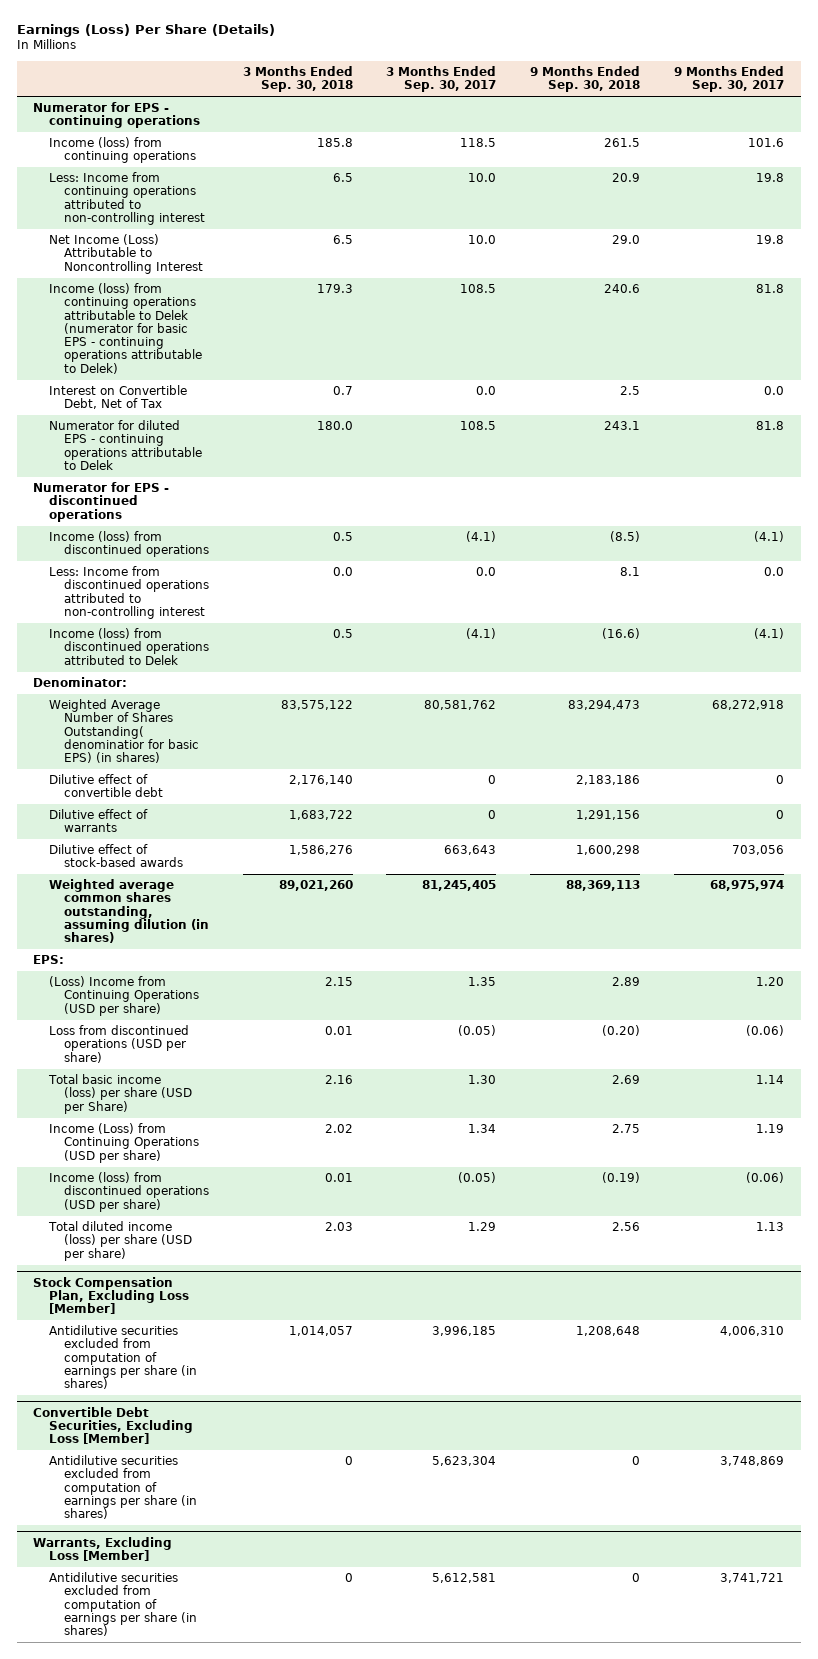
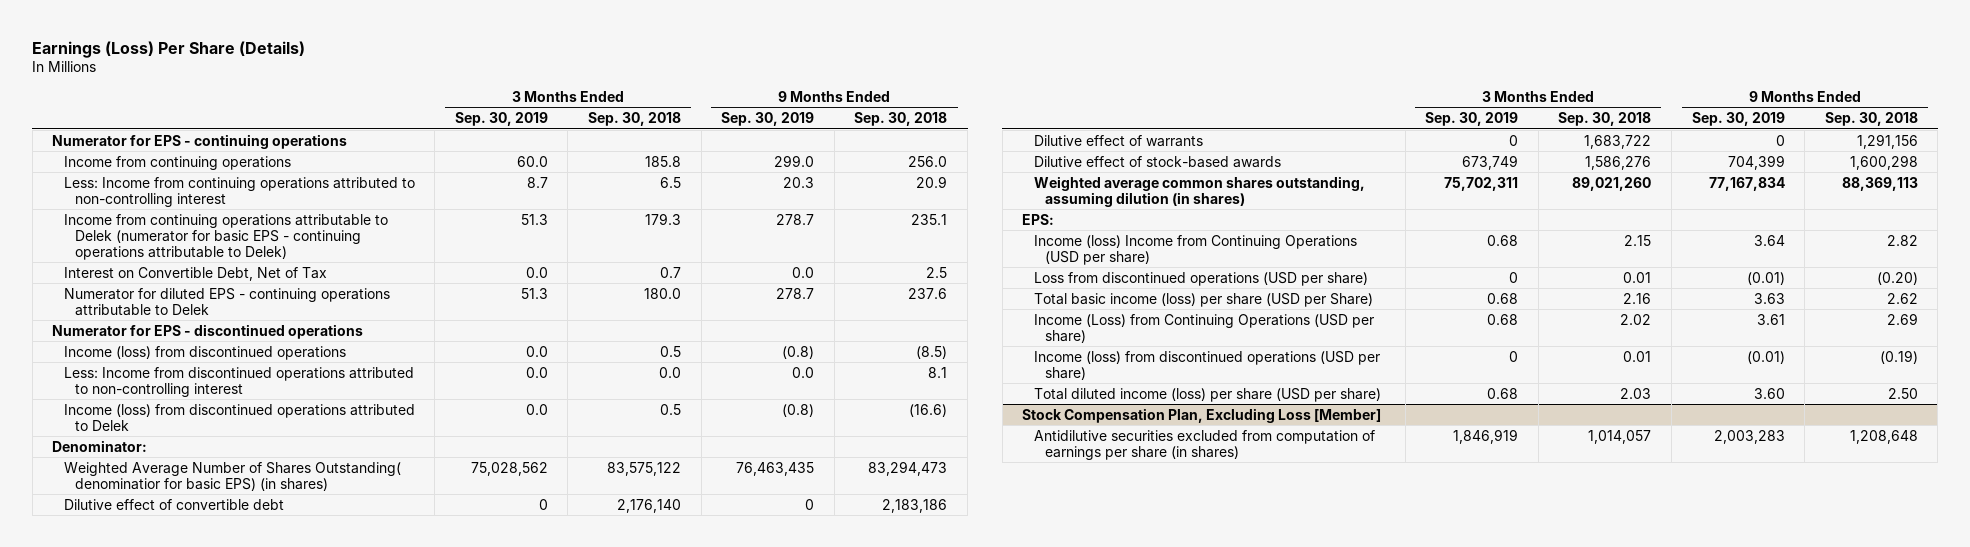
[386,65,497,93] 3 Months Ended Sep. 30, 2017 -> none
[674,65,785,93] 9 Months Ended Sep. 30, 2017 -> none
none -> [454,112,548,127] Sep. 30, 2019
none -> [721,112,815,127] Sep. 30, 2019
[48,137,196,164] Income (loss) from continuing operations -> [63,155,291,170] Income from continuing operations
[604,138,641,148] 261.5 -> [908,155,948,167] 256.0
[48,234,203,274] Net Income (Loss) Attributable to Noncontrolling Interest -> none
[48,283,202,374] Income (loss) from continuing operations attributable to Delek (numerator for basic EPS - continuing operations attributable to Delek) -> [63,213,388,260] Income from continuing operations attributable to Delek (numerator for basic EPS - continuing operations attributable to Delek)
[604,284,641,294] 240.6 -> [911,213,948,225] 235.1
[604,421,641,431] 243.1 -> [908,287,948,299] 237.6
[48,976,199,1016] (Loss) Income from Continuing Operations (USD per share) -> [1033,234,1357,265] Income (loss) Income from Continuing Operations (USD per share)
[612,977,641,987] 2.89 -> [1886,234,1918,246] 2.82
[612,1075,641,1085] 2.69 -> [1886,292,1918,304] 2.62
[612,1124,641,1134] 2.75 -> [1886,312,1918,325] 2.69
[612,1222,641,1232] 2.56 -> [1887,387,1918,399] 2.50
[33,1406,193,1445] Convertible Debt Securities, Excluding Loss [Member] -> none
[48,1455,197,1520] Antidilutive securities excluded from computation of earnings per share (in shares) -> none
[33,1536,173,1562] Warrants, Excluding Loss [Member] -> none
[48,1572,197,1637] Antidilutive securities excluded from computation of earnings per share (in shares) -> none

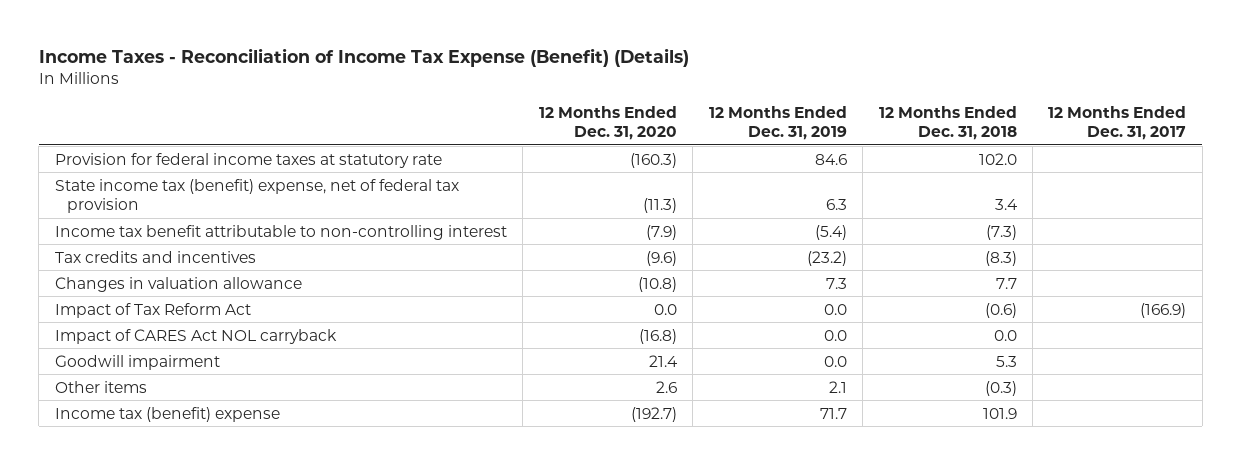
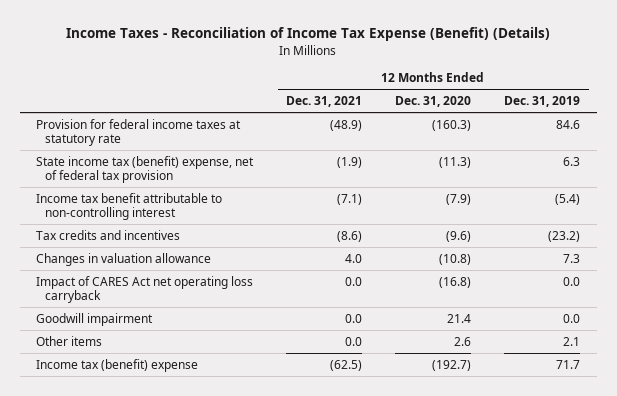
[878,105,1017,141] 12 Months Ended Dec. 31, 2018 -> none
[1048,105,1187,141] 12 Months Ended Dec. 31, 2017 -> none
none -> [286,96,363,108] Dec. 31, 2021
[54,302,251,318] Impact of Tax Reform Act -> none
[54,328,337,344] Impact of CARES Act NOL carryback -> [36,275,254,304] Impact of CARES Act net operating loss carryback

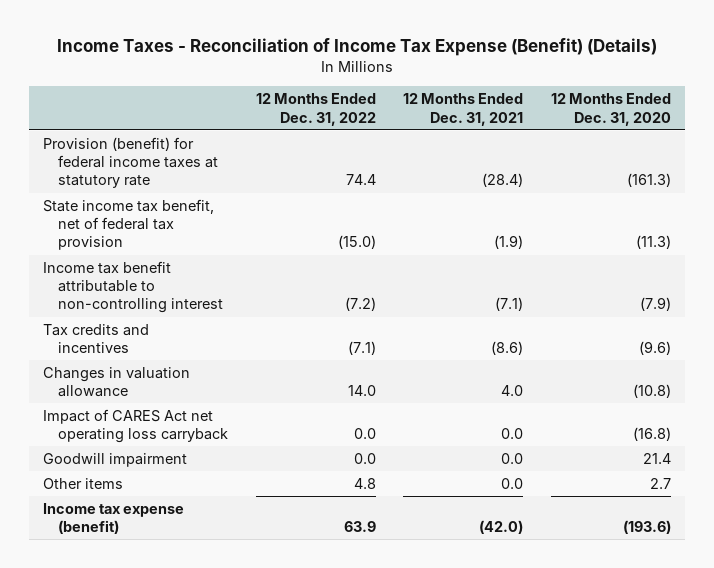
[504,96,581,108] Dec. 31, 2019 -> none
none -> [255,93,376,126] 12 Months Ended Dec. 31, 2022
[36,118,242,147] Provision for federal income taxes at statutory rate -> [43,136,219,189] Provision (benefit) for federal income taxes at statutory rate
[330,119,363,131] (48.9) -> [482,173,524,188] (28.4)
[432,119,472,131] (160.3) -> [627,173,672,188] (161.3)
[36,155,255,184] State income tax (benefit) expense, net of federal tax provision -> [43,198,215,251] State income tax benefit, net of federal tax provision
[454,336,472,346] 2.6 -> [650,477,672,489] 2.7
[36,358,199,372] Income tax (benefit) expense -> [43,502,185,535] Income tax expense (benefit)
[330,359,363,371] (62.5) -> [479,520,524,535] (42.0)
[432,359,472,371] (192.7) -> [623,520,672,535] (193.6)

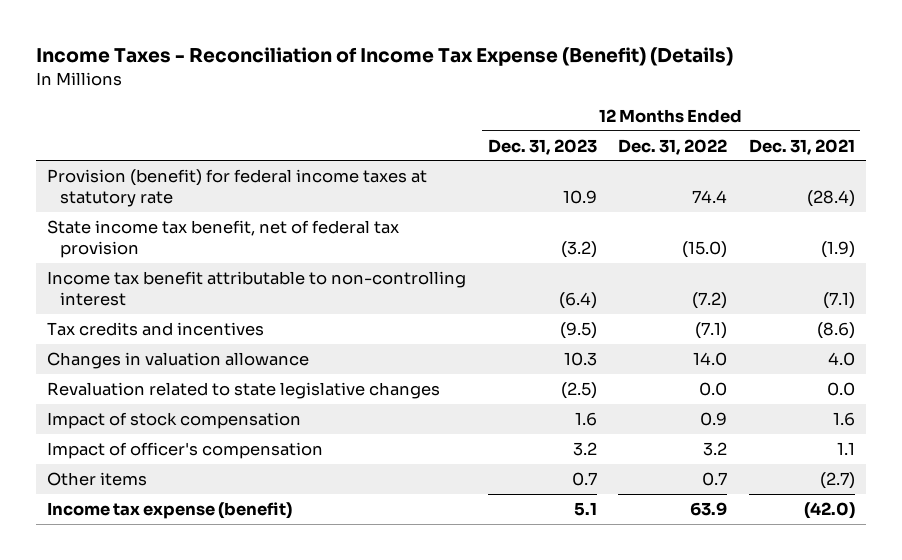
[551,93,672,126] 12 Months Ended Dec. 31, 2020 -> none
none -> [487,138,597,155] Dec. 31, 2023
[43,408,229,444] Impact of CARES Act net operating loss carryback -> none
[43,452,188,467] Goodwill impairment -> none
none -> [47,381,441,399] Revaluation related to state legislative changes
none -> [47,411,302,429] Impact of stock compensation
none -> [47,441,324,459] Impact of officer's compensation
[353,477,376,489] 4.8 -> [702,471,728,486] 0.7
[501,477,524,489] 0.0 -> [819,471,855,489] (2.7)

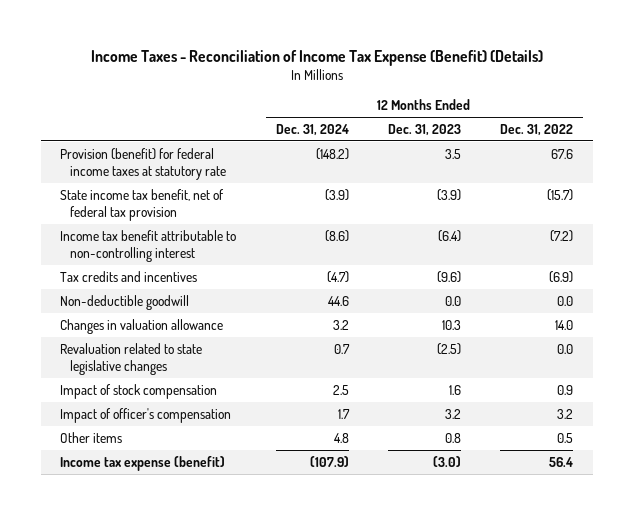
[748,138,855,155] Dec. 31, 2021 -> none
none -> [275,123,349,136] Dec. 31, 2024
[562,190,597,205] 10.9 -> [444,148,461,159] 3.5
[692,190,728,204] 74.4 -> [550,148,573,159] 67.6
[560,241,597,259] (3.2) -> [436,188,461,201] (3.9)
[682,241,728,259] (15.0) -> [546,188,573,201] (15.7)
[559,321,597,339] (9.5) -> [436,270,461,283] (9.6)
[695,321,728,339] (7.1) -> [548,270,573,283] (6.9)
none -> [60,294,190,310] Non-deductible goodwill
[571,471,597,486] 0.7 -> [444,432,461,443] 0.8
[702,471,728,486] 0.7 -> [556,432,573,443] 0.5
[573,501,597,516] 5.1 -> [432,455,461,467] (3.0)
[690,501,728,516] 63.9 -> [548,456,573,467] 56.4

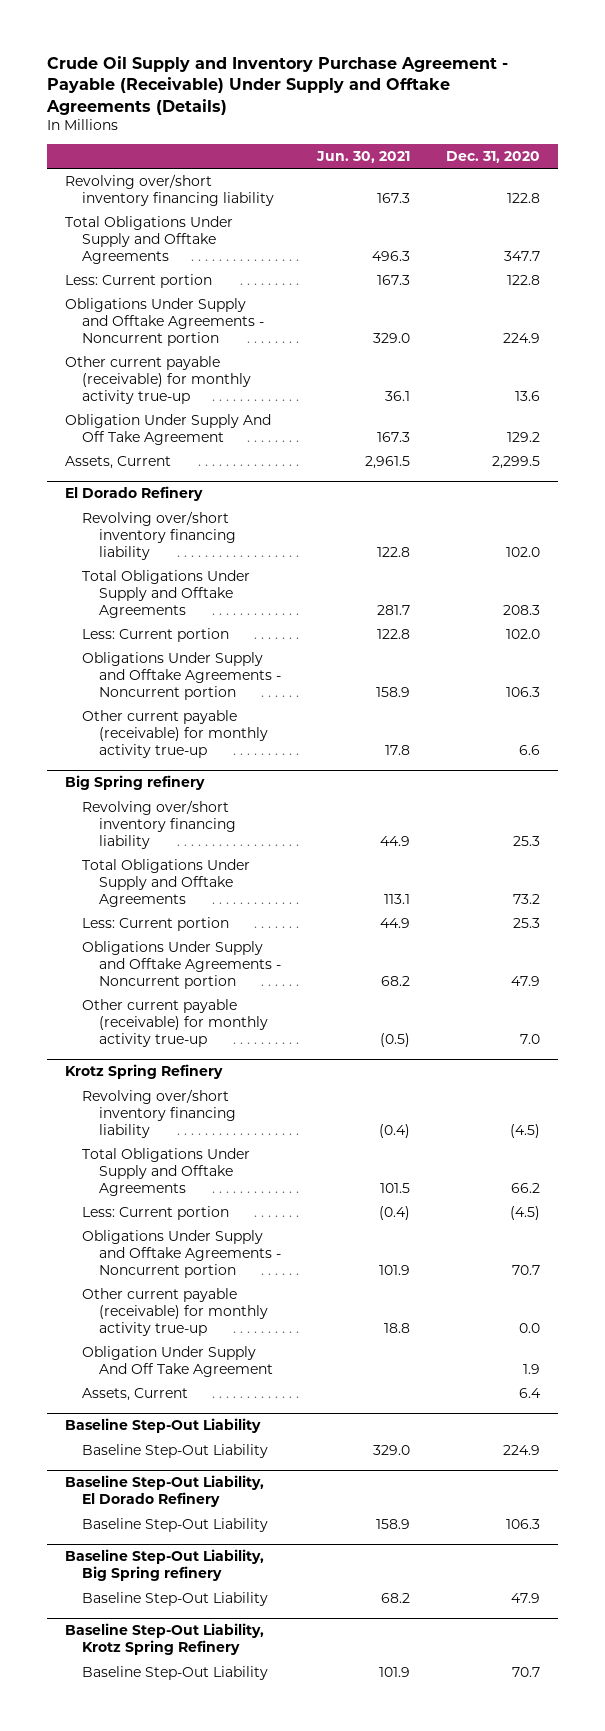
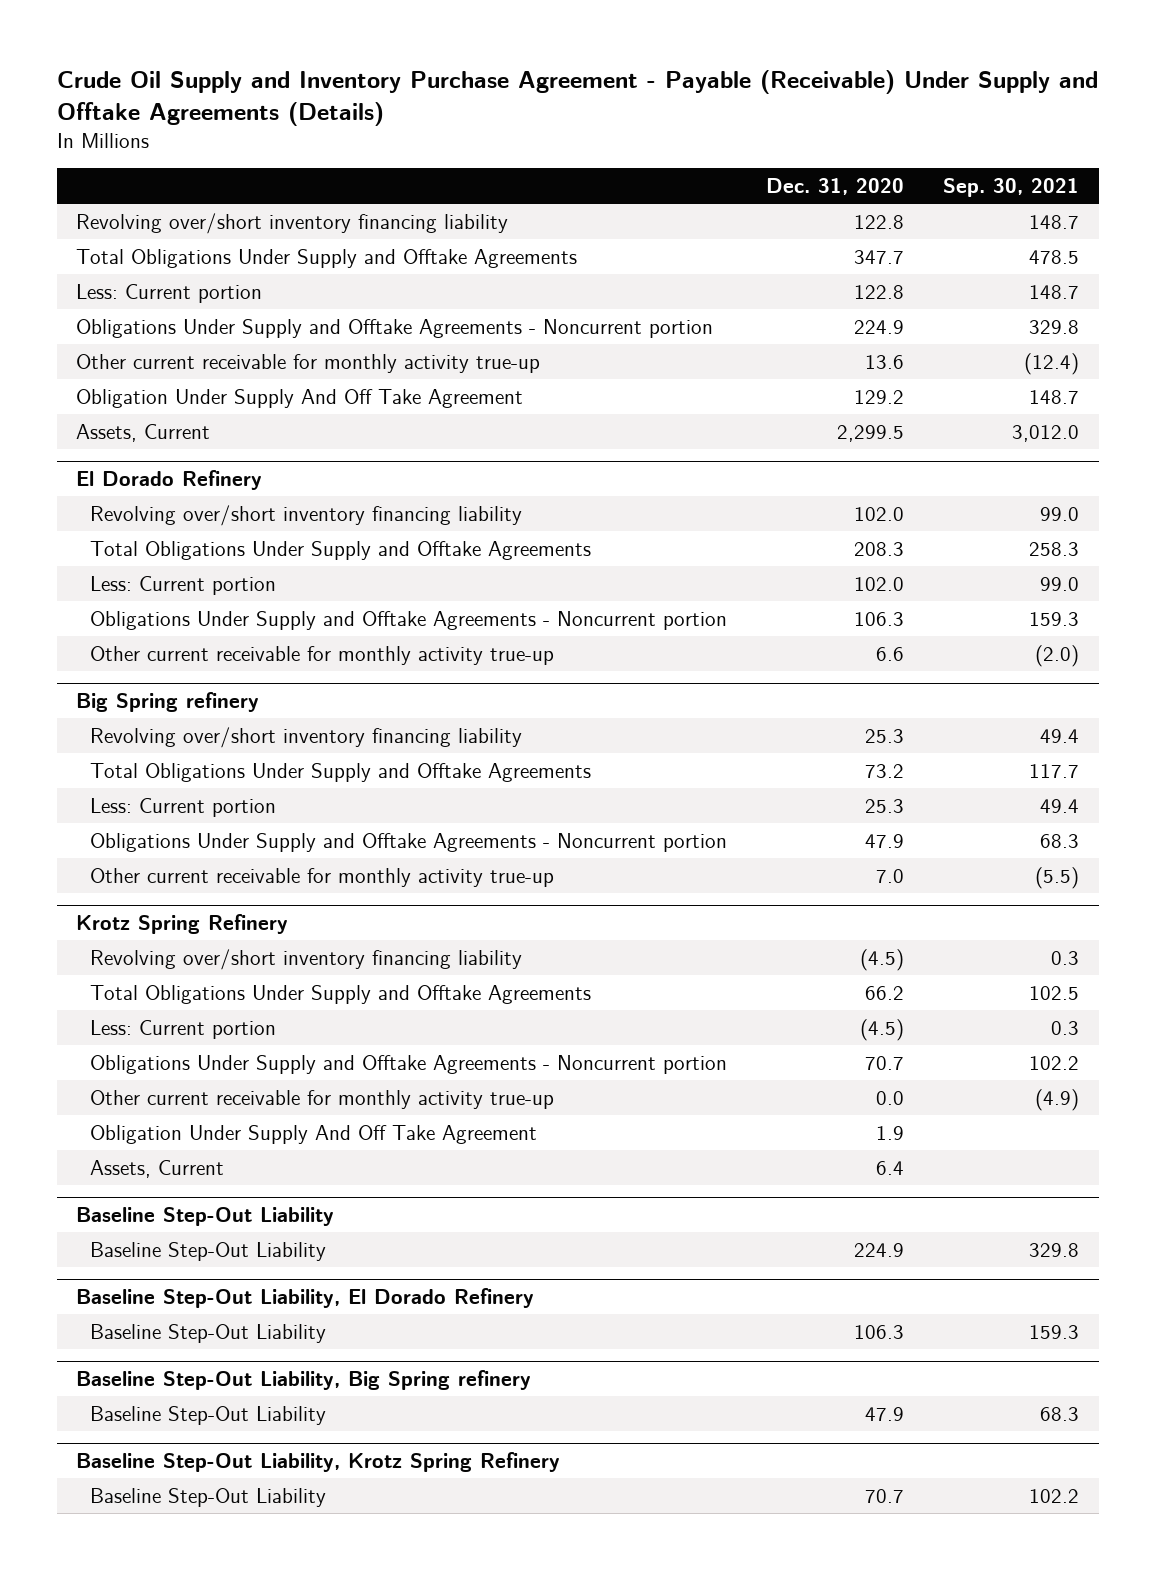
[316,151,411,164] Jun. 30, 2021 -> none
none -> [943,177,1080,197] Sep. 30, 2021
[64,355,252,405] Other current payable (receivable) for monthly activity true-up -> [75,353,540,373] Other current receivable for monthly activity true-up
[82,709,269,759] Other current payable (receivable) for monthly activity true-up -> [90,645,555,665] Other current receivable for monthly activity true-up
[82,998,269,1048] Other current payable (receivable) for monthly activity true-up -> [90,867,555,887] Other current receivable for monthly activity true-up
[82,1287,269,1337] Other current payable (receivable) for monthly activity true-up -> [90,1089,555,1109] Other current receivable for monthly activity true-up

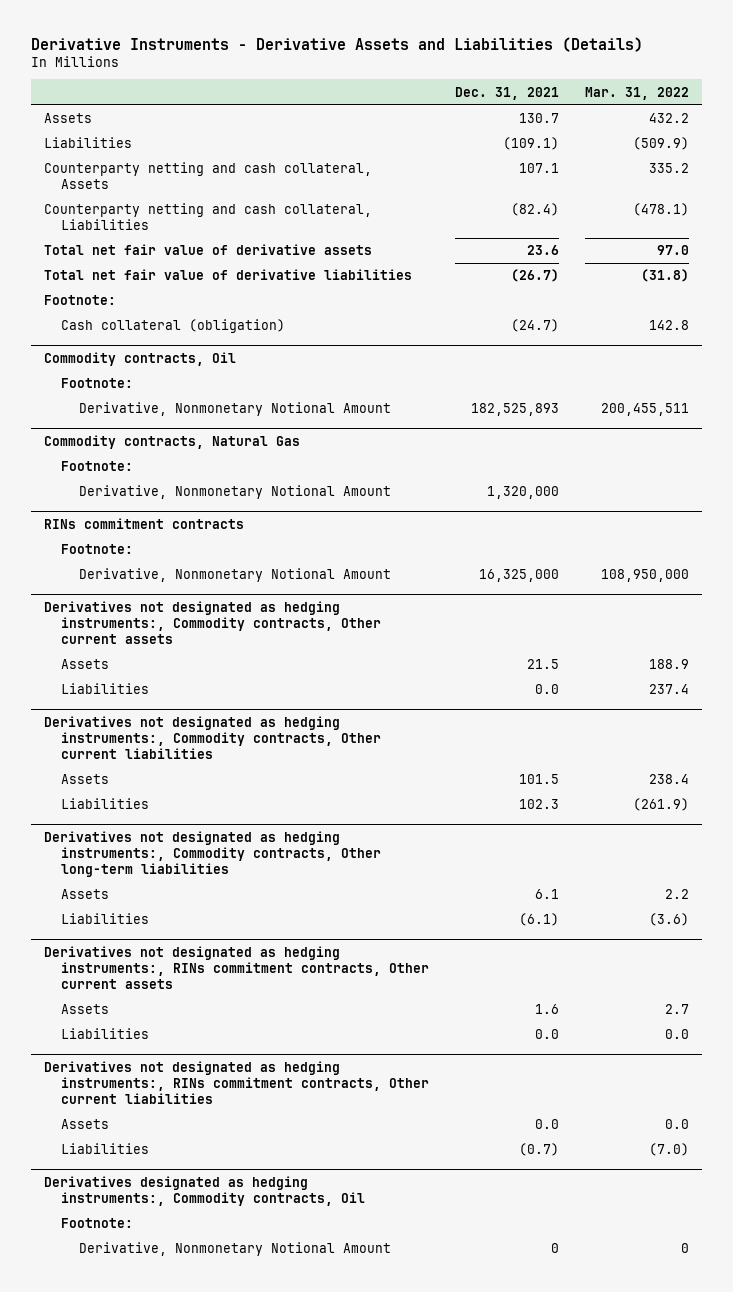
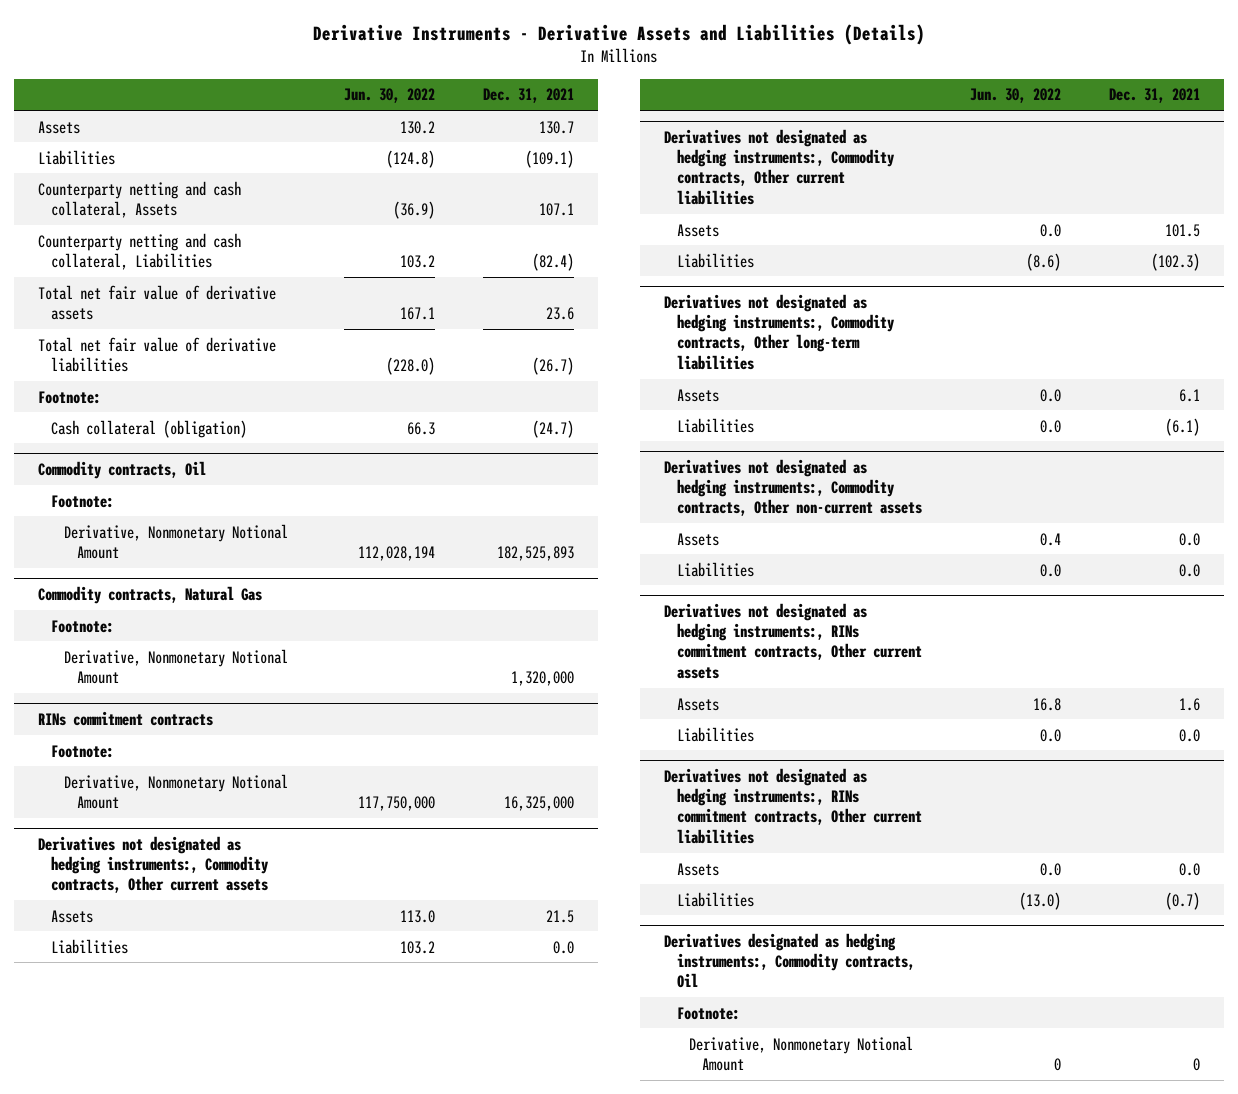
[585,86,690,100] Mar. 31, 2022 -> none
none -> [343,88,435,104] Jun. 30, 2022
[519,799,560,810] 102.3 -> [1150,252,1200,271] (102.3)
none -> [663,458,922,517] Derivatives not designated as hedging instruments:, Commodity contracts, Other non-current assets
none -> [676,532,719,546] Assets
none -> [676,561,754,577] Liabilities

